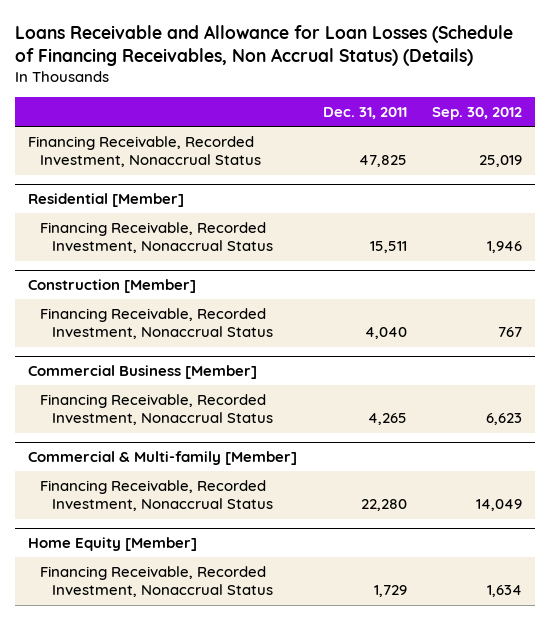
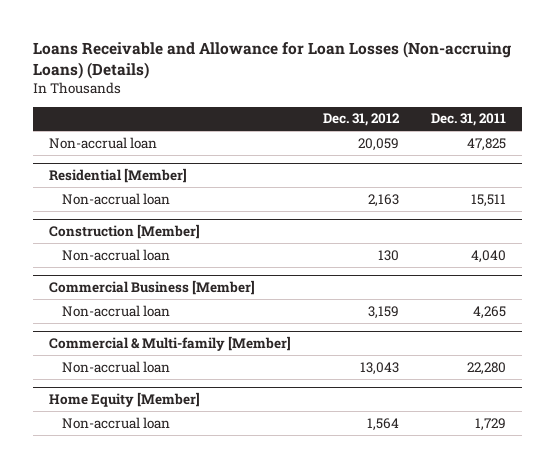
[15,24,514,66] Loans Receivable and Allowance for Loan Losses (Schedule of Financing Receivables, Non Accrual Status) (Details) -> [32,40,511,79] Loans Receivable and Allowance for Loan Losses (Non-accruing Loans) (Details)
[432,107,523,121] Sep. 30, 2012 -> none
none -> [322,113,400,127] Dec. 31, 2012
[28,135,262,168] Financing Receivable, Recorded Investment, Nonaccrual Status -> [48,136,157,149] Non-accrual loan
[40,221,274,254] Financing Receivable, Recorded Investment, Nonaccrual Status -> [62,192,171,205] Non-accrual loan
[40,307,274,340] Financing Receivable, Recorded Investment, Nonaccrual Status -> [62,248,171,261] Non-accrual loan
[40,393,274,426] Financing Receivable, Recorded Investment, Nonaccrual Status -> [62,304,171,317] Non-accrual loan
[40,479,274,512] Financing Receivable, Recorded Investment, Nonaccrual Status -> [62,360,171,373] Non-accrual loan
[40,565,274,598] Financing Receivable, Recorded Investment, Nonaccrual Status -> [62,416,171,429] Non-accrual loan

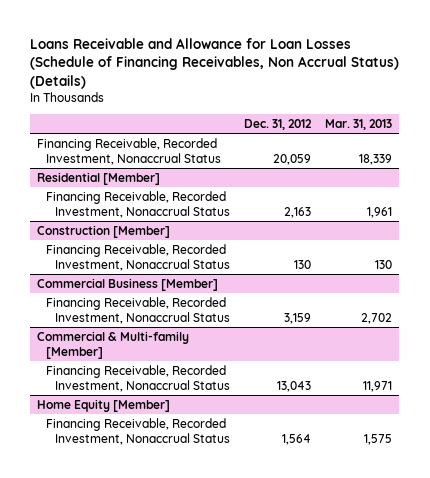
[32,40,511,79] Loans Receivable and Allowance for Loan Losses (Non-accruing Loans) (Details) -> [30,37,400,89] Loans Receivable and Allowance for Loan Losses (Schedule of Financing Receivables, Non Accrual Status) (Details)
[430,113,506,127] Dec. 31, 2011 -> none
none -> [325,118,393,130] Mar. 31, 2013
[48,136,157,149] Non-accrual loan -> [37,137,222,165] Financing Receivable, Recorded Investment, Nonaccrual Status
[62,192,171,205] Non-accrual loan -> [46,190,231,218] Financing Receivable, Recorded Investment, Nonaccrual Status
[62,248,171,261] Non-accrual loan -> [46,243,231,271] Financing Receivable, Recorded Investment, Nonaccrual Status
[62,304,171,317] Non-accrual loan -> [46,296,231,324] Financing Receivable, Recorded Investment, Nonaccrual Status
[62,360,171,373] Non-accrual loan -> [46,364,231,392] Financing Receivable, Recorded Investment, Nonaccrual Status
[62,416,171,429] Non-accrual loan -> [46,417,231,445] Financing Receivable, Recorded Investment, Nonaccrual Status

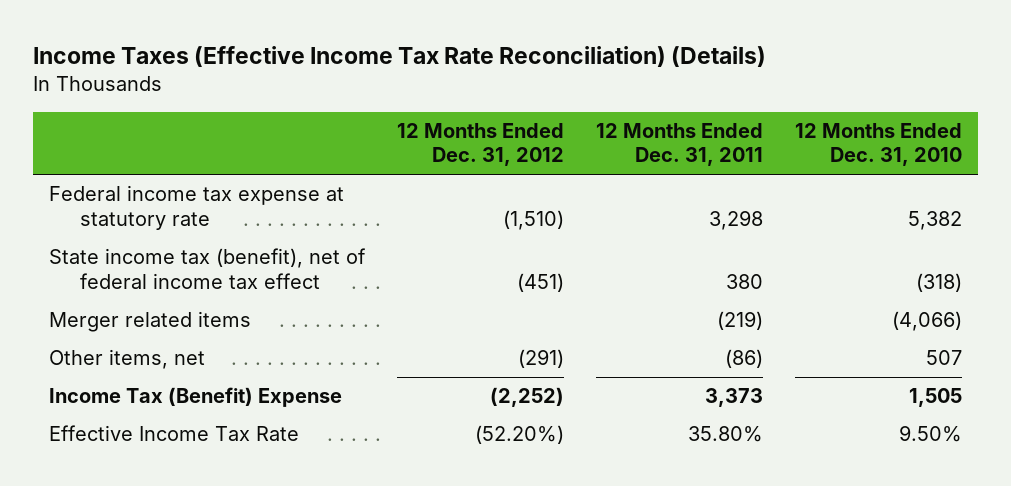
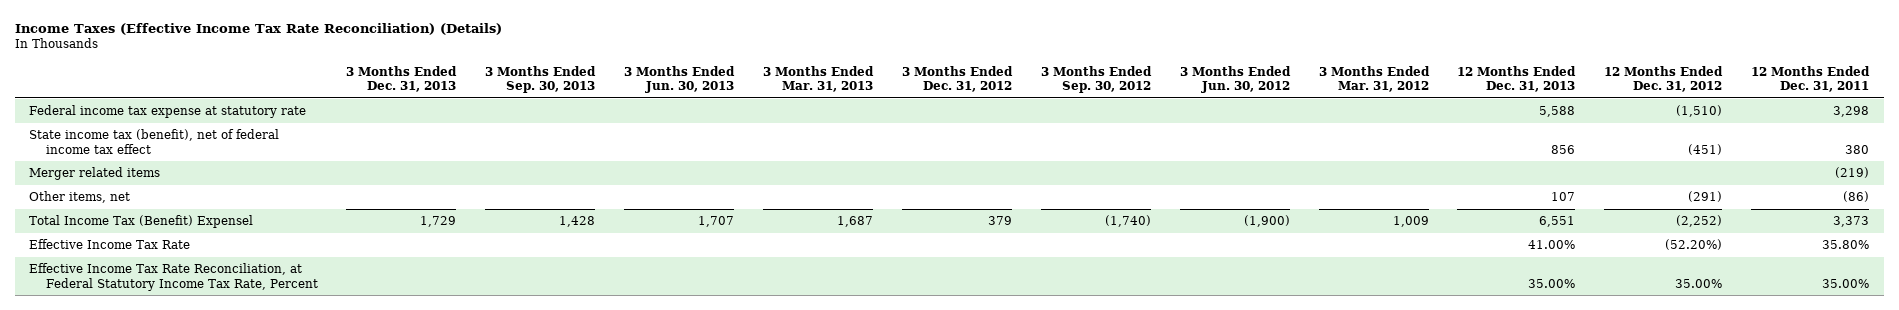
[795,123,963,167] 12 Months Ended Dec. 31, 2010 -> none
none -> [346,65,458,93] 3 Months Ended Dec. 31, 2013
none -> [485,65,597,94] 3 Months Ended Sep. 30, 2013
none -> [624,65,736,94] 3 Months Ended Jun. 30, 2013
none -> [763,65,875,93] 3 Months Ended Mar. 31, 2013
none -> [901,65,1013,93] 3 Months Ended Dec. 31, 2012
none -> [1040,65,1152,94] 3 Months Ended Sep. 30, 2012
none -> [1179,65,1291,94] 3 Months Ended Jun. 30, 2012
none -> [1318,65,1430,93] 3 Months Ended Mar. 31, 2012
none -> [1457,65,1577,93] 12 Months Ended Dec. 31, 2013
[48,387,342,408] Income Tax (Benefit) Expense -> [29,214,254,228] Total Income Tax (Benefit) Expensel
none -> [29,262,318,291] Effective Income Tax Rate Reconciliation, at Federal Statutory Income Tax Rate, Percent

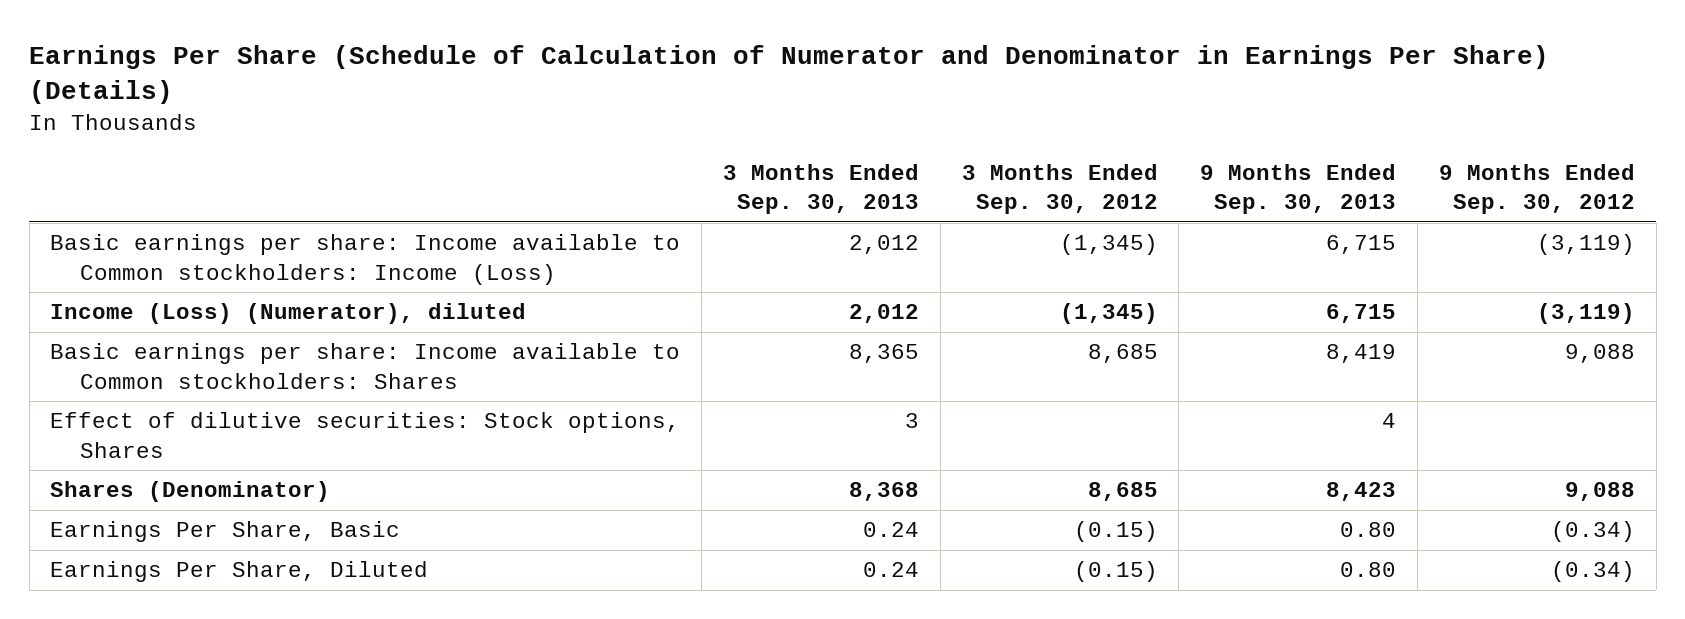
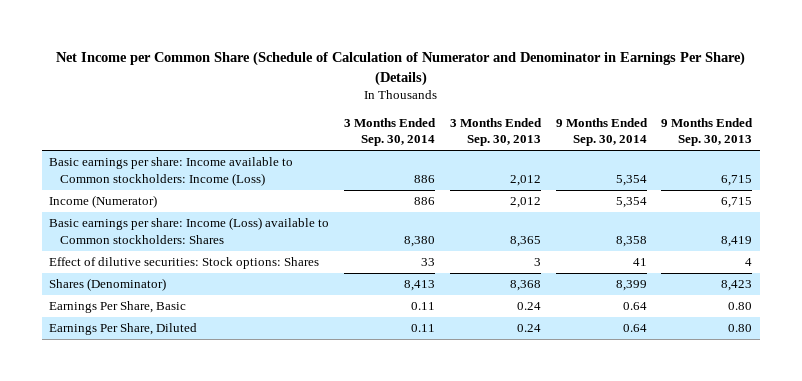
[29,45,1550,105] Earnings Per Share (Schedule of Calculation of Numerator and Denominator in Earnings Per Share) (Details) -> [55,50,745,86] Net Income per Common Share (Schedule of Calculation of Numerator and Denominator in Earnings Per Share) (Details)
[961,164,1158,215] 3 Months Ended Sep. 30, 2012 -> none
[1438,164,1635,215] 9 Months Ended Sep. 30, 2012 -> none
none -> [344,118,437,147] 3 Months Ended Sep. 30, 2014
none -> [555,118,648,147] 9 Months Ended Sep. 30, 2014
[50,303,527,325] Income (Loss) (Numerator), diluted -> [49,195,158,209] Income (Numerator)
[50,343,681,389] Basic earnings per share: Income available to Common stockholders: Shares -> [49,217,330,244] Basic earnings per share: Income (Loss) available to Common stockholders: Shares
[50,412,681,458] Effect of dilutive securities: Stock options, Shares -> [49,257,320,270] Effect of dilutive securities: Stock options: Shares

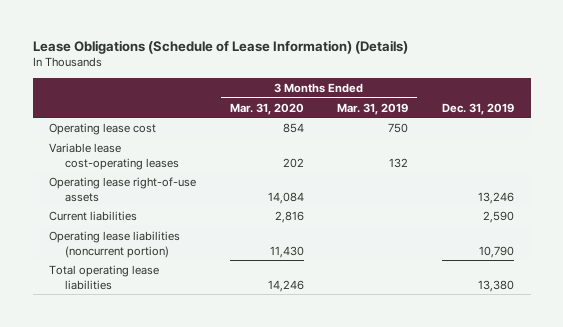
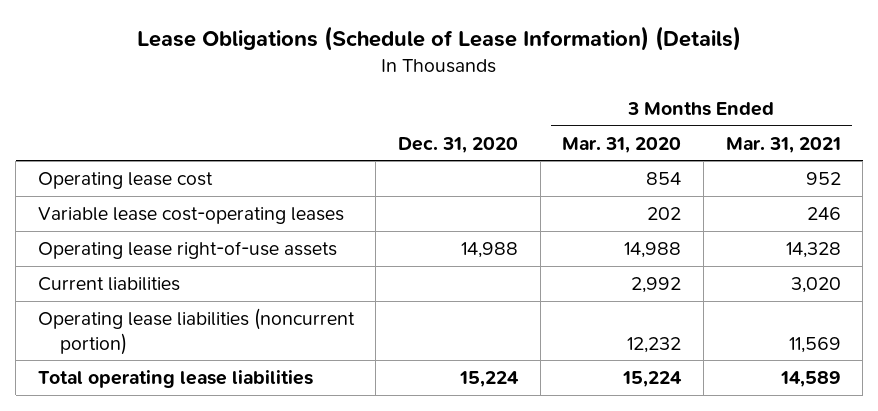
[337,102,409,115] Mar. 31, 2019 -> none
[441,102,514,115] Dec. 31, 2019 -> none
none -> [397,136,518,153] Dec. 31, 2020
none -> [725,136,841,153] Mar. 31, 2021
[267,191,304,204] 14,084 -> [624,241,682,258] 14,988
[274,211,304,224] 2,816 -> [631,276,682,293] 2,992
[269,245,304,258] 11,430 -> [627,336,682,353] 12,232
[267,279,304,292] 14,246 -> [622,370,683,387] 15,224

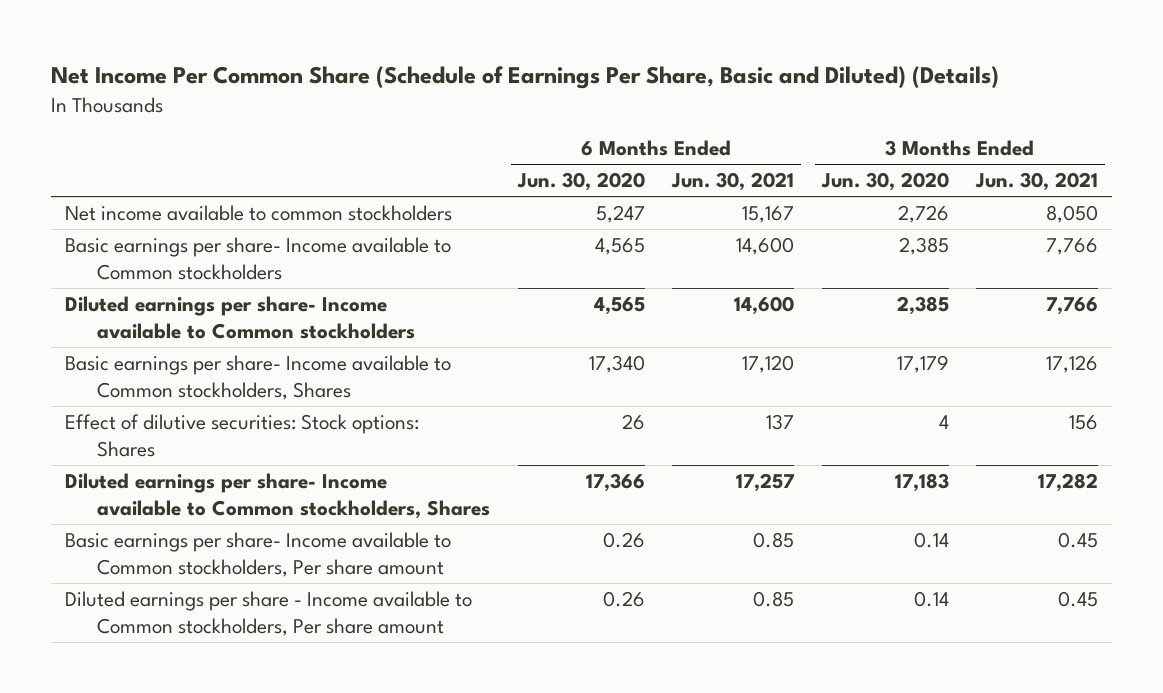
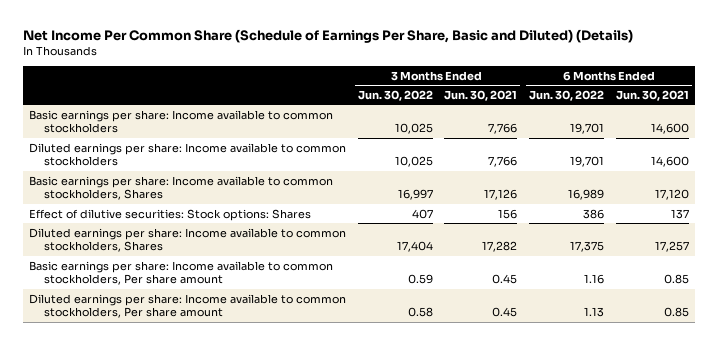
[516,172,645,192] Jun. 30, 2020 -> none
[820,172,949,192] Jun. 30, 2020 -> none
none -> [357,90,433,102] Jun. 30, 2022
none -> [529,90,605,102] Jun. 30, 2022
[64,204,452,221] Net income available to common stockholders -> none
[64,236,451,280] Basic earnings per share- Income available to Common stockholders -> [28,109,333,134] Basic earnings per share: Income available to common stockholders
[64,295,416,339] Diluted earnings per share- Income available to Common stockholders -> [28,142,346,167] Diluted earnings per share: Income available to common stockholders
[64,354,451,400] Basic earnings per share- Income available to Common stockholders, Shares -> [28,175,333,201] Basic earnings per share: Income available to common stockholders, Shares
[64,472,491,519] Diluted earnings per share- Income available to Common stockholders, Shares -> [28,227,346,253] Diluted earnings per share: Income available to common stockholders, Shares
[64,531,451,577] Basic earnings per share- Income available to Common stockholders, Per share amount -> [28,260,333,286] Basic earnings per share: Income available to common stockholders, Per share amount
[64,590,472,636] Diluted earnings per share - Income available to Common stockholders, Per share amount -> [28,293,346,319] Diluted earnings per share: Income available to common stockholders, Per share amount

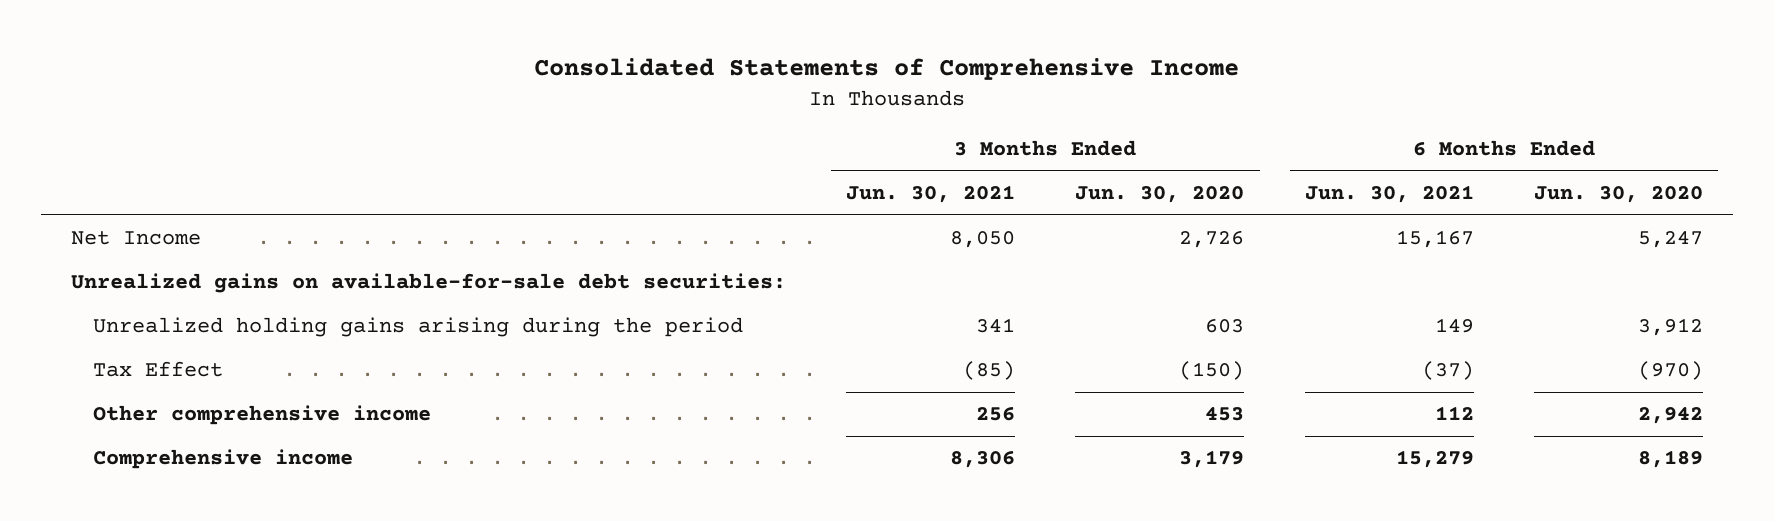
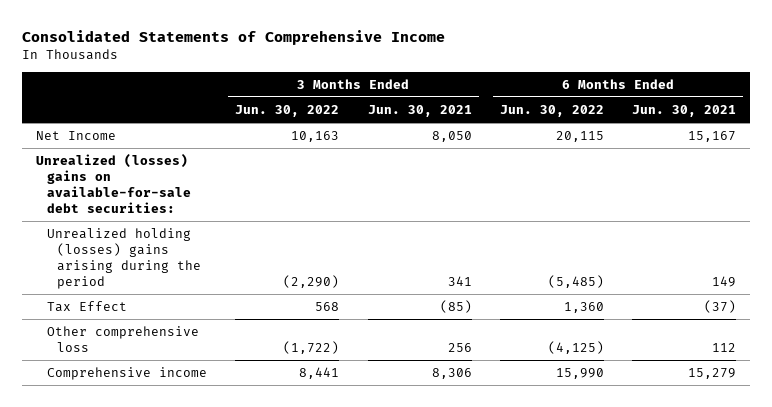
[1075,186,1245,204] Jun. 30, 2020 -> none
[1534,186,1704,204] Jun. 30, 2020 -> none
none -> [235,104,340,117] Jun. 30, 2022
none -> [499,104,604,117] Jun. 30, 2022
[70,273,786,294] Unrealized gains on available-for-sale debt securities: -> [36,154,191,213] Unrealized (losses) gains on available-for-sale debt securities:
[92,317,743,338] Unrealized holding gains arising during the period -> [46,228,202,289] Unrealized holding (losses) gains arising during the period
[92,405,431,426] Other comprehensive income -> [46,326,199,352] Other comprehensive loss

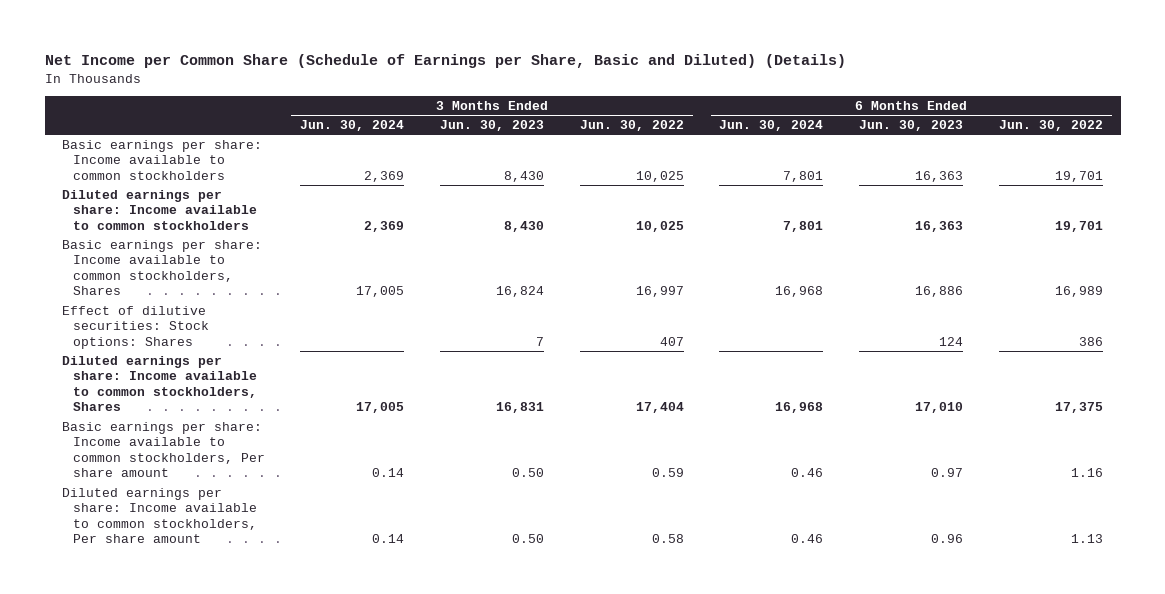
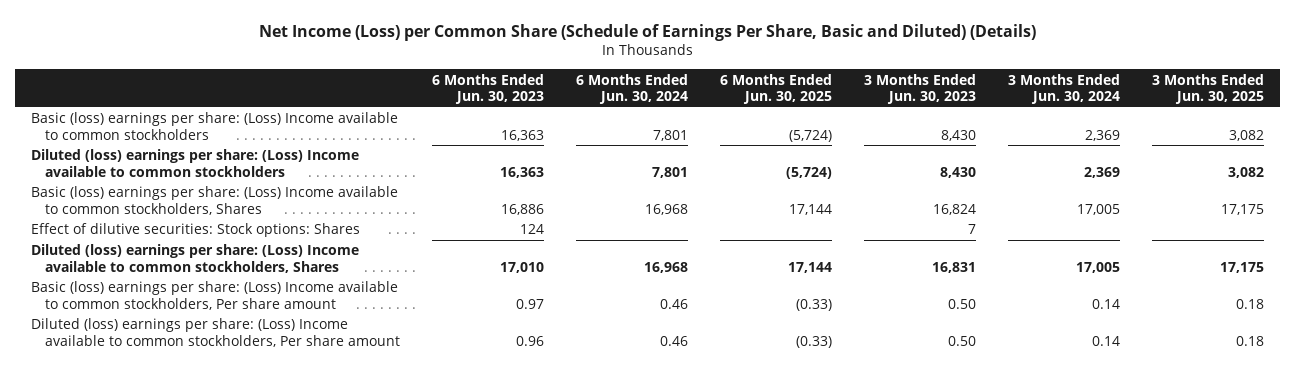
[44,53,846,68] Net Income per Common Share (Schedule of Earnings per Share, Basic and Diluted) (Details) -> [258,23,1036,41] Net Income (Loss) per Common Share (Schedule of Earnings Per Share, Basic and Diluted) (Details)
[579,120,684,132] Jun. 30, 2022 -> none
[998,120,1103,132] Jun. 30, 2022 -> none
none -> [720,73,833,104] 6 Months Ended Jun. 30, 2025
none -> [1152,73,1265,104] 3 Months Ended Jun. 30, 2025
[62,139,263,180] Basic earnings per share: Income available to common stockholders -> [31,112,399,140] Basic (loss) earnings per share: (Loss) Income available to common stockholders
[62,189,257,230] Diluted earnings per share: Income available to common stockholders -> [31,149,360,177] Diluted (loss) earnings per share: (Loss) Income available to common stockholders
[62,239,263,296] Basic earnings per share: Income available to common stockholders, Shares -> [31,186,399,215] Basic (loss) earnings per share: (Loss) Income available to common stockholders, Shares
[62,355,257,412] Diluted earnings per share: Income available to common stockholders, Shares -> [31,244,360,273] Diluted (loss) earnings per share: (Loss) Income available to common stockholders, Shares
[62,421,265,478] Basic earnings per share: Income available to common stockholders, Per share amount -> [31,281,399,310] Basic (loss) earnings per share: (Loss) Income available to common stockholders, Per share amount
[62,487,257,544] Diluted earnings per share: Income available to common stockholders, Per share amount -> [31,318,401,347] Diluted (loss) earnings per share: (Loss) Income available to common stockholders, Per share amount

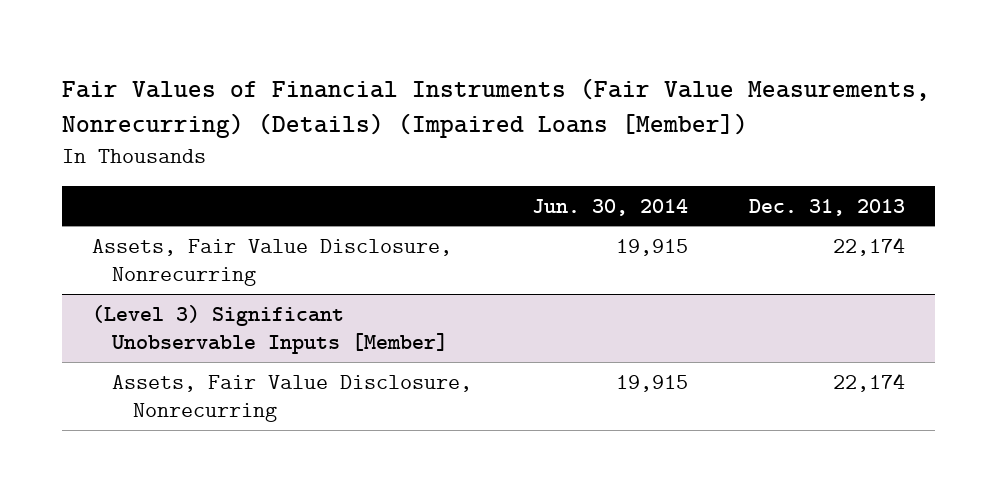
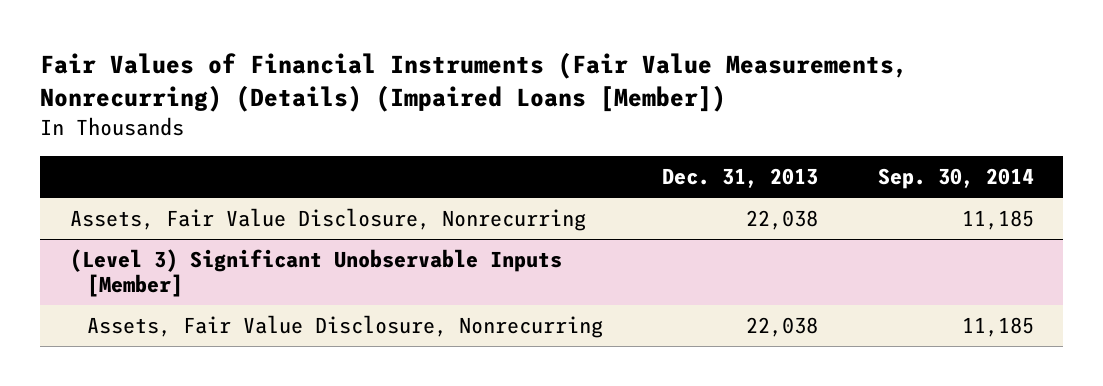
[532,198,689,216] Jun. 30, 2014 -> none
none -> [877,168,1034,190] Sep. 30, 2014
[832,236,905,256] 22,174 -> [746,209,819,230] 22,038
[832,372,905,392] 22,174 -> [746,316,819,337] 22,038

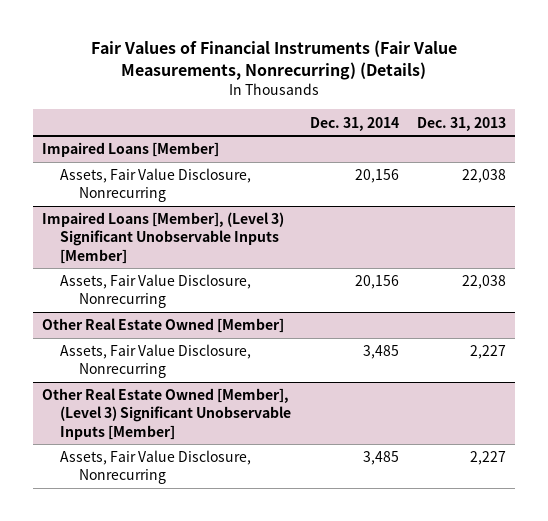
[39,52,908,113] Fair Values of Financial Instruments (Fair Value Measurements, Nonrecurring) (Details) (Impaired Loans [Member]) -> [90,40,457,81] Fair Values of Financial Instruments (Fair Value Measurements, Nonrecurring) (Details)
[877,168,1034,190] Sep. 30, 2014 -> none
none -> [309,116,399,131] Dec. 31, 2014
none -> [41,142,219,158] Impaired Loans [Member]
[69,248,562,297] (Level 3) Significant Unobservable Inputs [Member] -> [41,212,284,264] Impaired Loans [Member], (Level 3) Significant Unobservable Inputs [Member]
none -> [41,318,284,334] Other Real Estate Owned [Member]
none -> [60,344,252,379] Assets, Fair Value Disclosure, Nonrecurring
none -> [41,388,292,440] Other Real Estate Owned [Member], (Level 3) Significant Unobservable Inputs [Member]
none -> [60,450,252,485] Assets, Fair Value Disclosure, Nonrecurring

